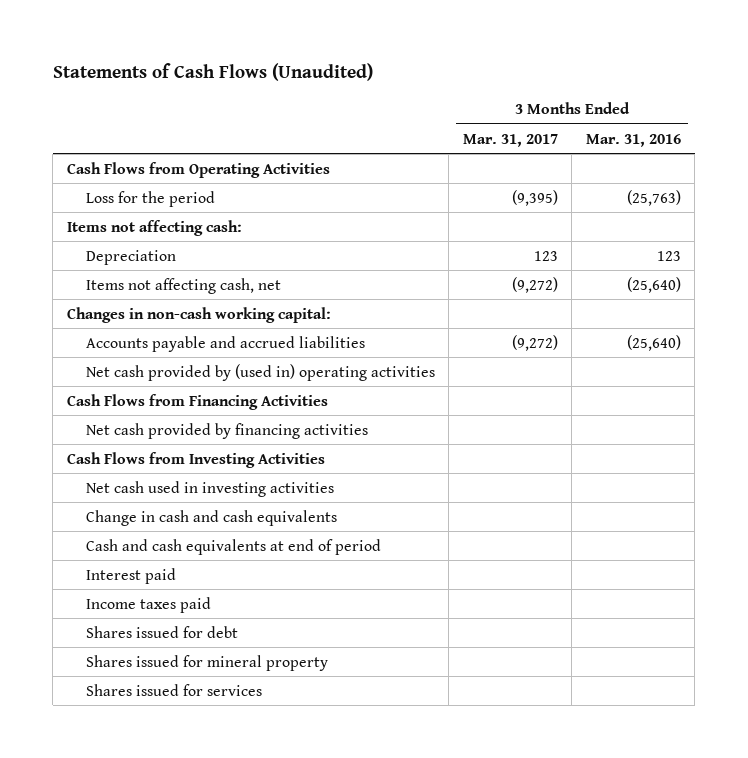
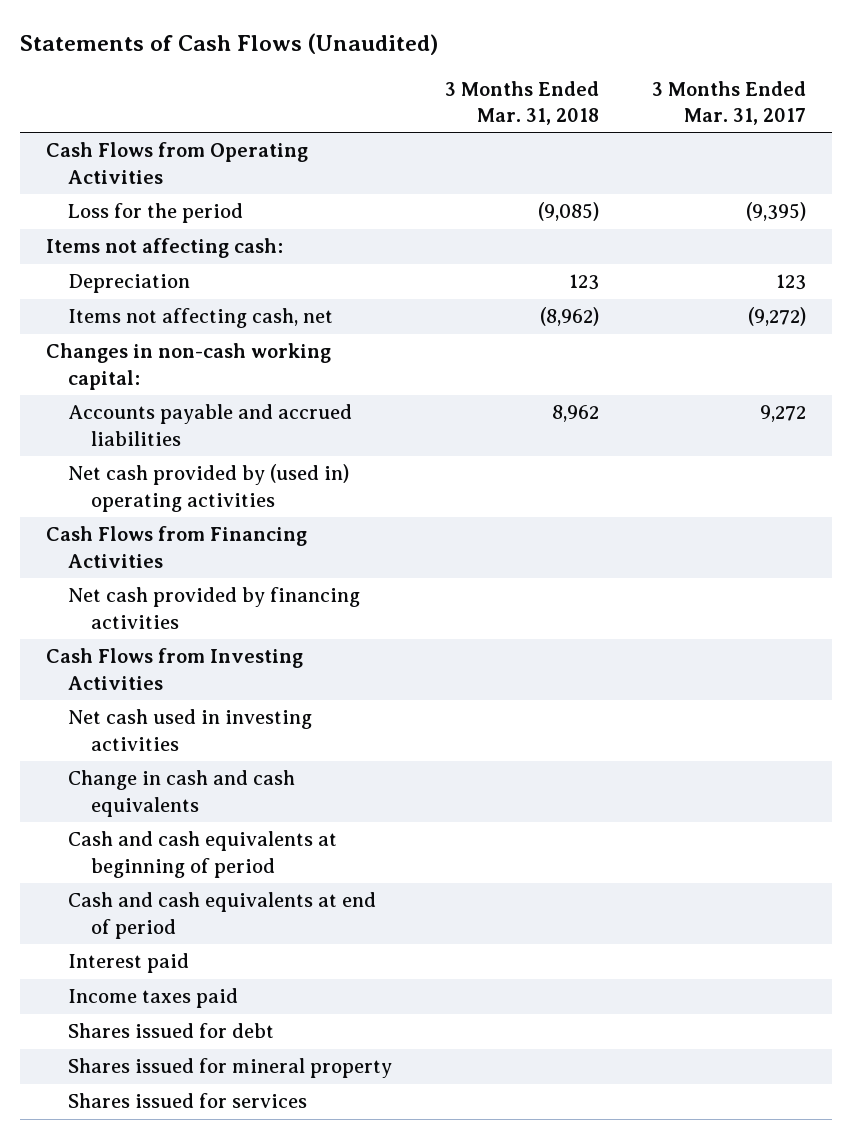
[585,133,681,147] Mar. 31, 2016 -> none
none -> [445,80,600,125] 3 Months Ended Mar. 31, 2018
[511,334,558,351] (9,272) -> [759,405,806,423] 9,272
none -> [68,831,338,878] Cash and cash equivalents at beginning of period

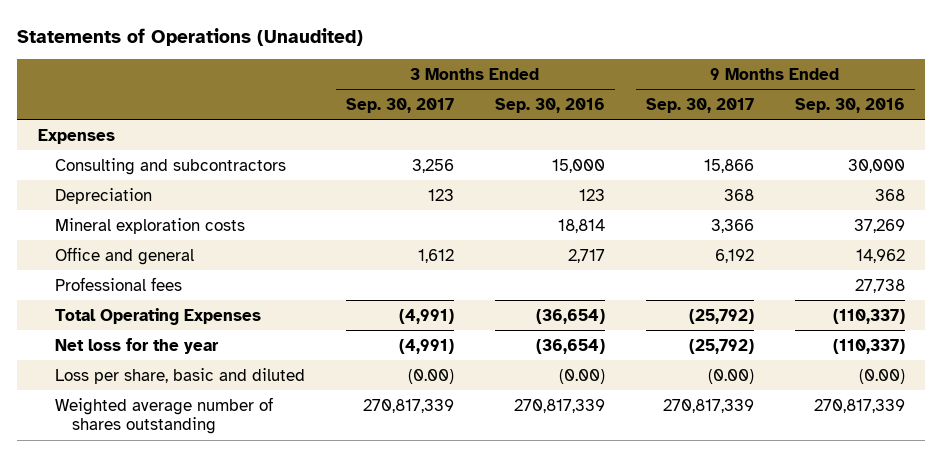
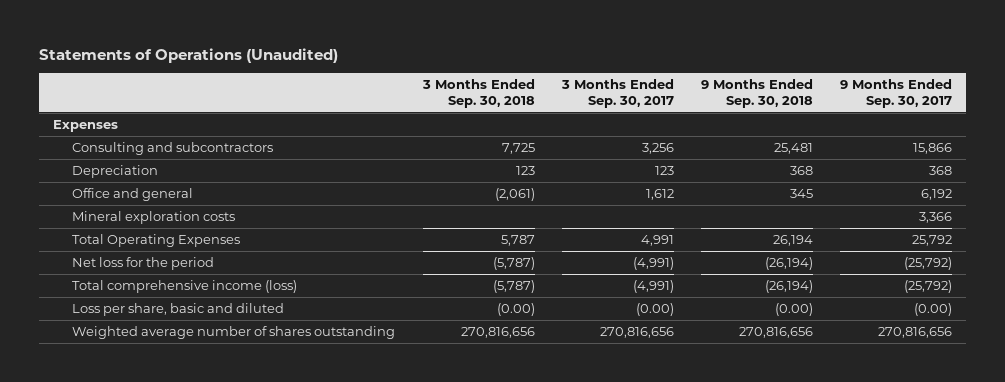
[494,98,605,114] Sep. 30, 2016 -> none
[794,98,905,114] Sep. 30, 2016 -> none
none -> [421,79,535,108] 3 Months Ended Sep. 30, 2018
none -> [701,79,814,108] 9 Months Ended Sep. 30, 2018
[54,276,182,291] Professional fees -> none
[54,217,245,234] Mineral exploration costs -> [72,211,236,225] Mineral exploration costs
[398,308,454,324] (4,991) -> [640,235,674,247] 4,991
[688,308,754,324] (25,792) -> [912,235,953,247] 25,792
[54,337,219,354] Net loss for the year -> [72,257,215,271] Net loss for the period
none -> [72,280,298,294] Total comprehensive income (loss)
[362,398,454,413] 270,817,339 -> [599,327,674,339] 270,816,656
[662,398,754,413] 270,817,339 -> [878,327,953,339] 270,816,656

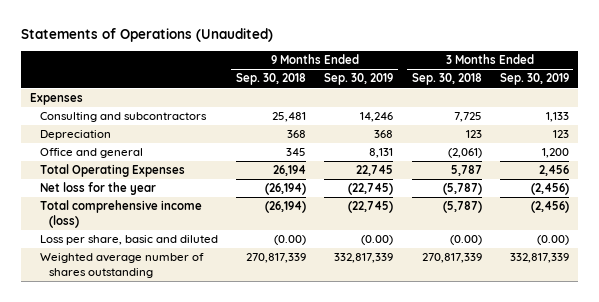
[560,79,674,108] 3 Months Ended Sep. 30, 2017 -> none
[840,79,953,108] 9 Months Ended Sep. 30, 2017 -> none
none -> [324,73,394,86] Sep. 30, 2019
none -> [499,73,569,86] Sep. 30, 2019
[72,211,236,225] Mineral exploration costs -> none
[72,257,215,271] Net loss for the period -> [39,182,156,196] Net loss for the year
[460,327,535,339] 270,816,656 -> [421,253,482,264] 270,817,339
[739,327,814,339] 270,816,656 -> [246,253,307,264] 270,817,339

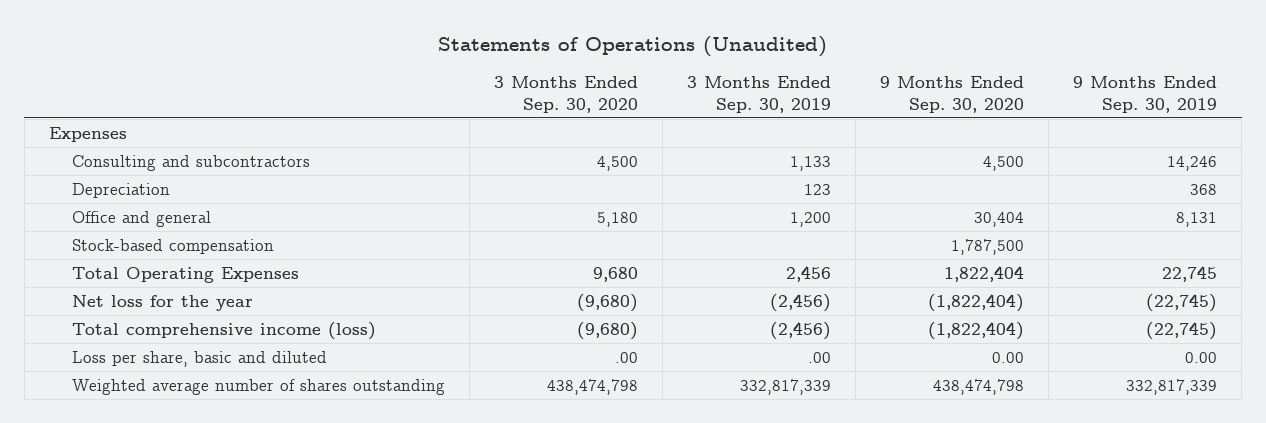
[236,73,307,86] Sep. 30, 2018 -> none
[411,73,482,86] Sep. 30, 2018 -> none
none -> [494,75,639,113] 3 Months Ended Sep. 30, 2020
none -> [880,75,1025,113] 9 Months Ended Sep. 30, 2020
none -> [72,239,275,255] Stock-based compensation
[361,235,394,246] (0.00) -> [1185,352,1218,364] 0.00
[536,235,569,246] (0.00) -> [808,352,832,364] .00

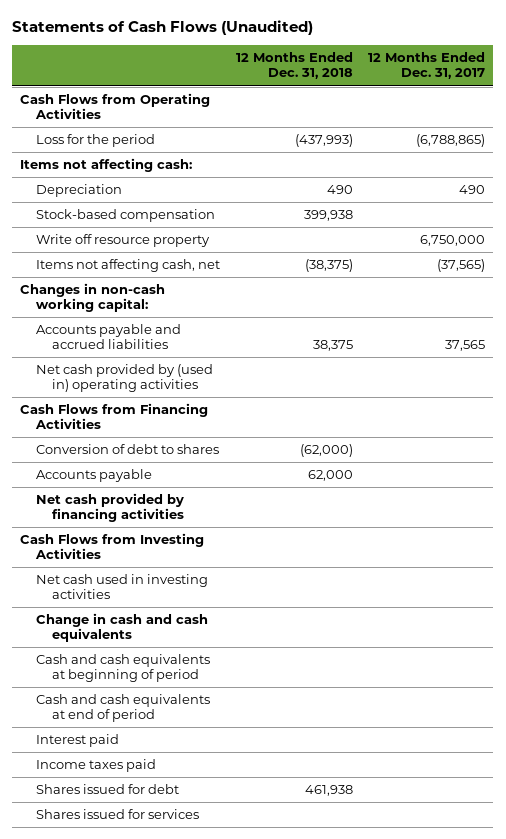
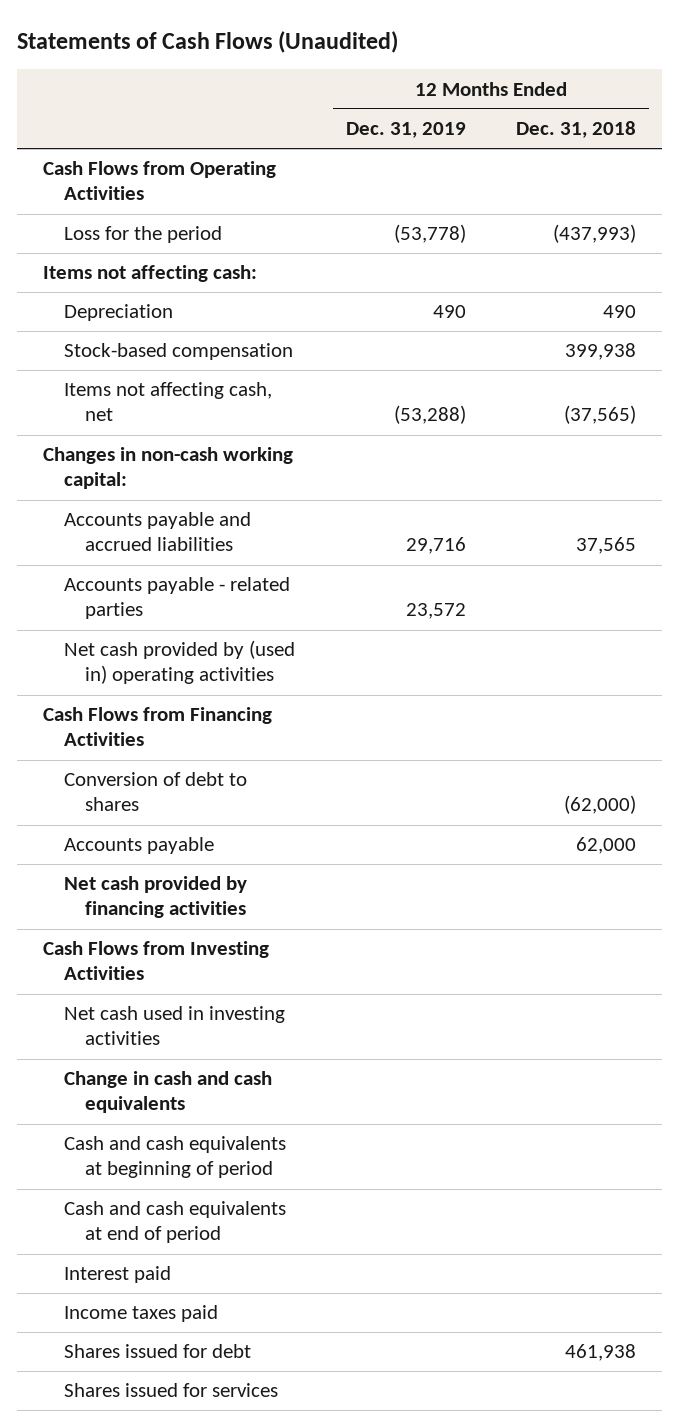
[368,52,486,80] 12 Months Ended Dec. 31, 2017 -> none
none -> [345,122,466,139] Dec. 31, 2019
[35,234,210,248] Write off resource property -> none
[304,259,353,273] (38,375) -> [564,405,637,425] (37,565)
[312,340,353,352] 38,375 -> [576,537,637,555] 37,565
none -> [63,577,290,620] Accounts payable - related parties

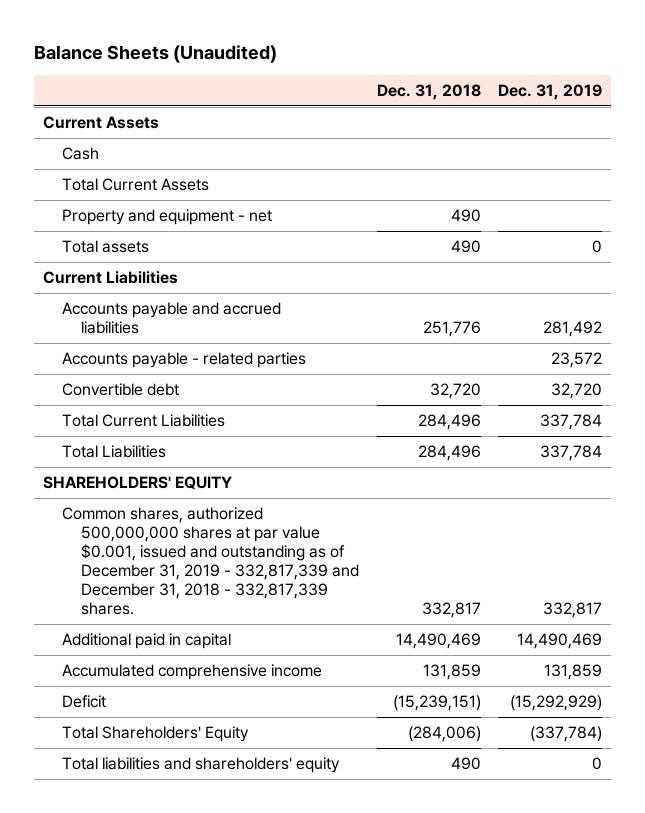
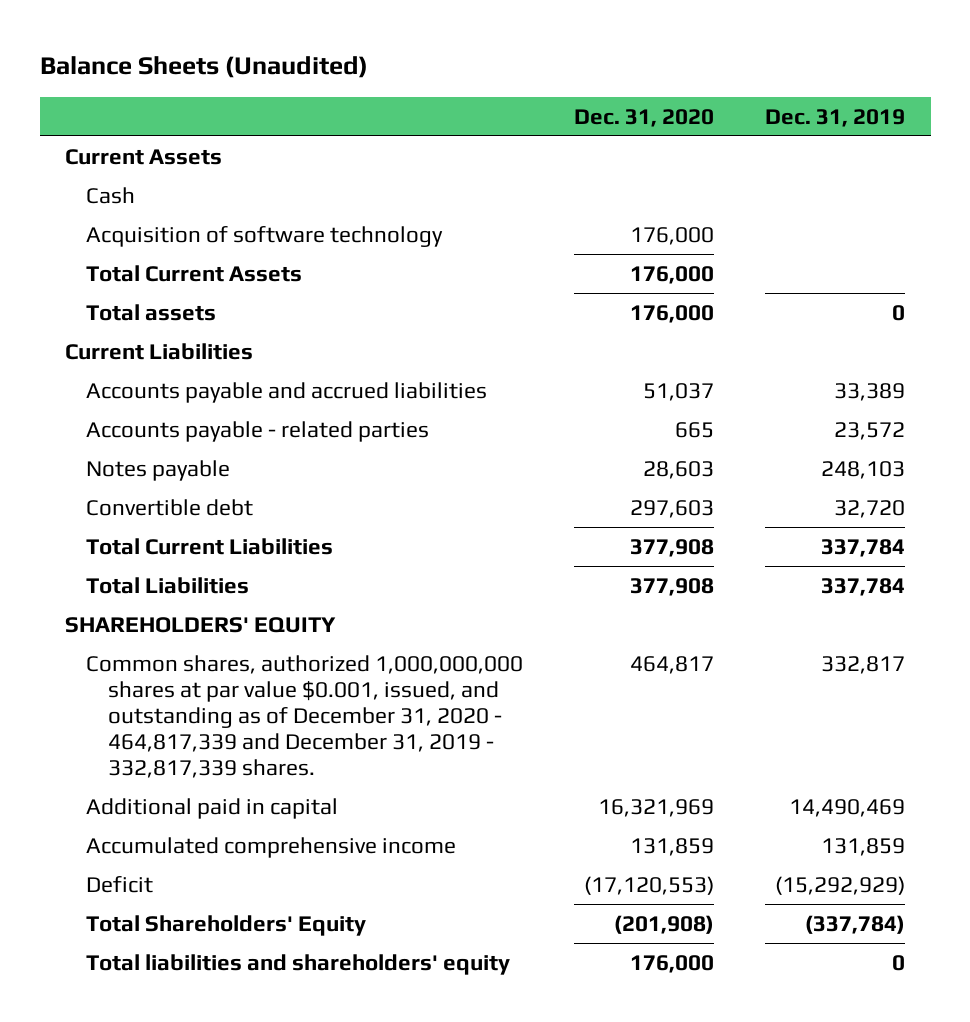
[376,84,481,101] Dec. 31, 2018 -> none
none -> [574,108,715,127] Dec. 31, 2020
none -> [86,225,444,247] Acquisition of software technology
[61,209,272,226] Property and equipment - net -> none
[543,321,603,338] 281,492 -> [834,382,906,401] 33,389
none -> [86,459,231,481] Notes payable
[61,507,360,615] Common shares, authorized 500,000,000 shares at par value $0.001, issued and outstanding as of December 31, 2019 - 332,817,339 and December 31, 2018 - 332,817,339 shares. -> [86,654,524,778] Common shares, authorized 1,000,000,000 shares at par value $0.001, issued, and outstanding as of December 31, 2020 - 464,817,339 and December 31, 2019 - 332,817,339 shares.

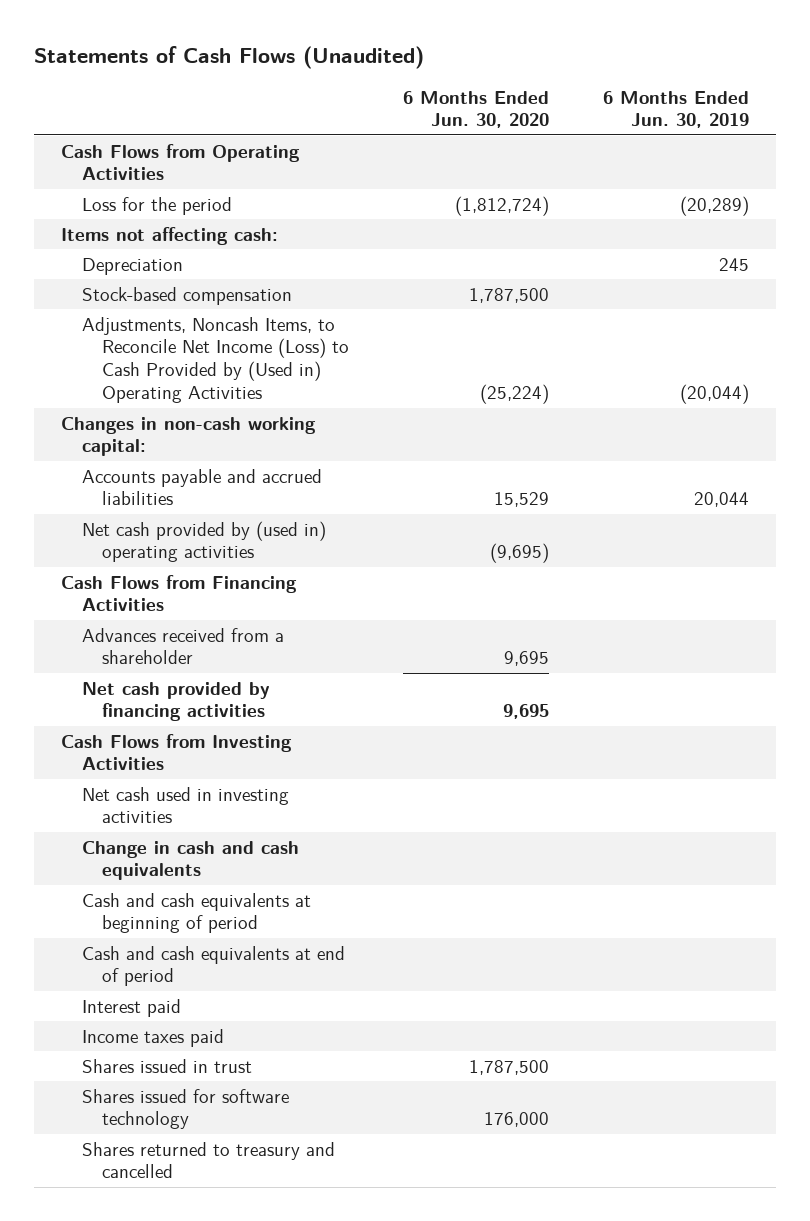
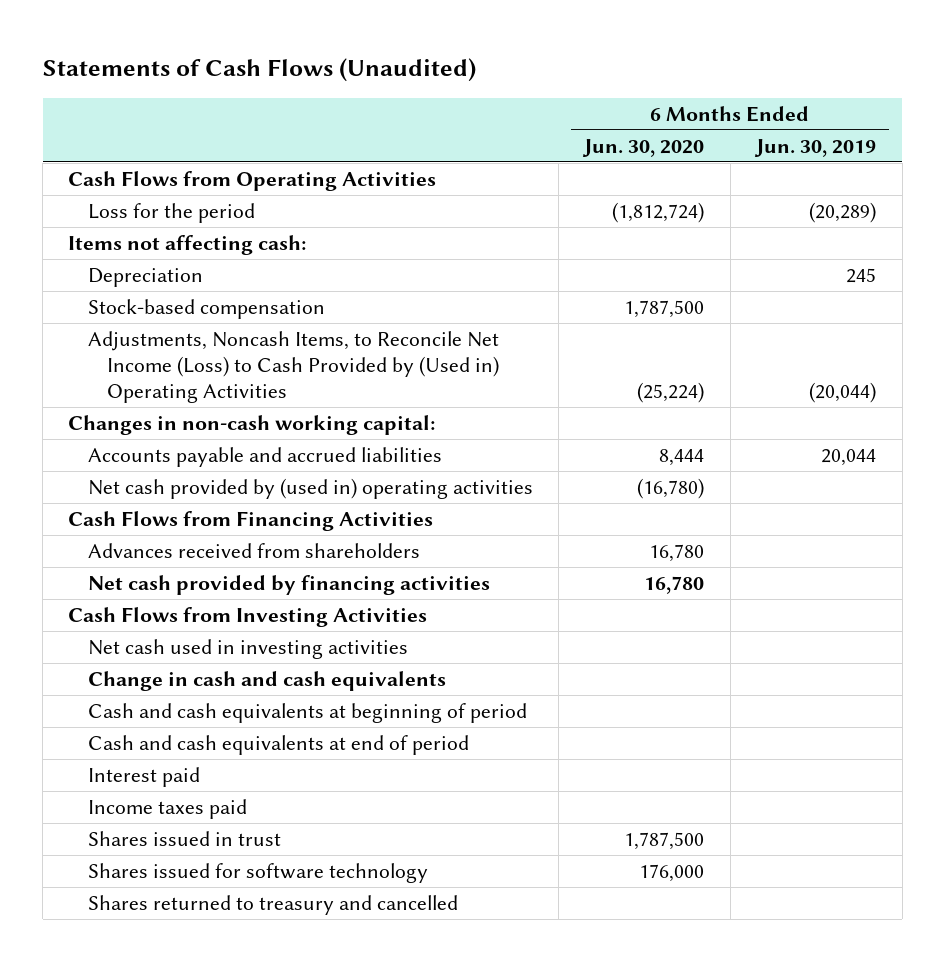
[493,492,549,508] 15,529 -> [659,449,705,467] 8,444
[489,543,549,564] (9,695) -> [637,478,705,500] (16,780)
[81,627,284,665] Advances received from a shareholder -> [87,543,420,559] Advances received from shareholders
[503,651,549,667] 9,695 -> [649,544,705,563] 16,780
[502,704,549,720] 9,695 -> [644,576,705,595] 16,780

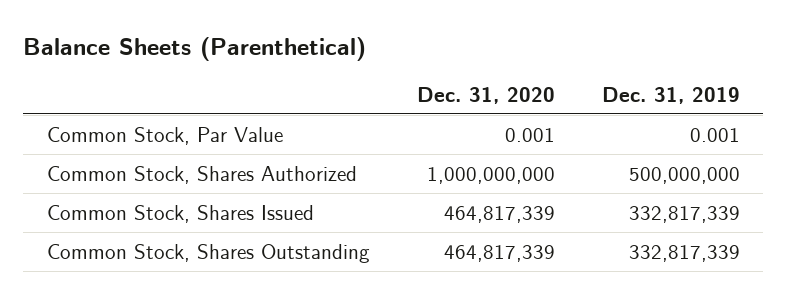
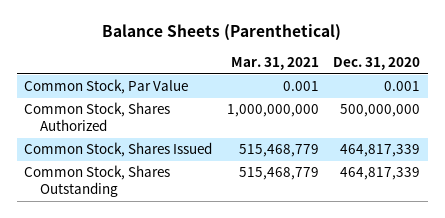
[601,86,740,104] Dec. 31, 2019 -> none
none -> [230,57,319,71] Mar. 31, 2021
[426,166,555,184] 1,000,000,000 -> [340,104,421,118] 500,000,000

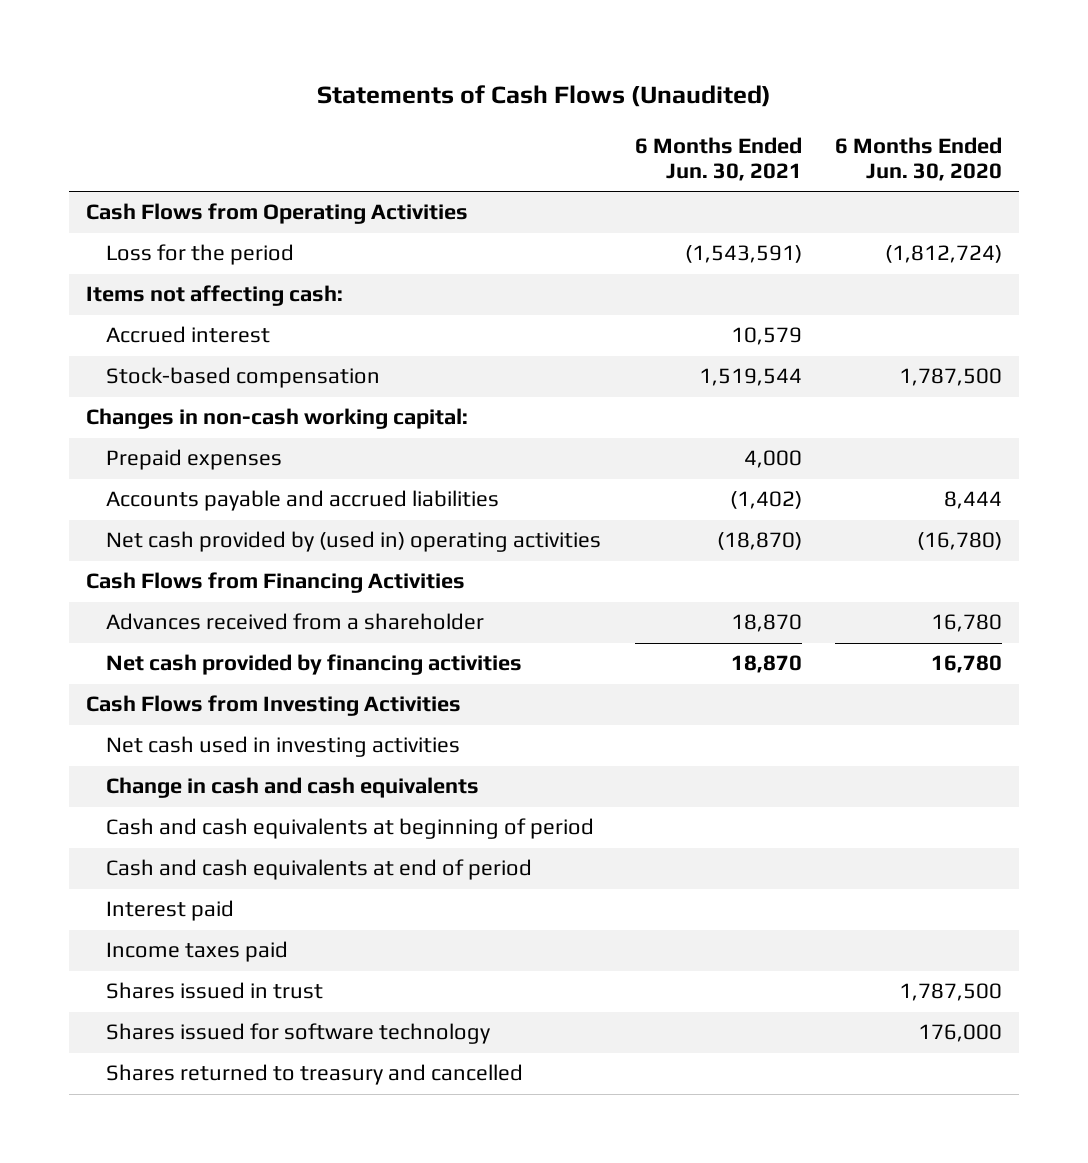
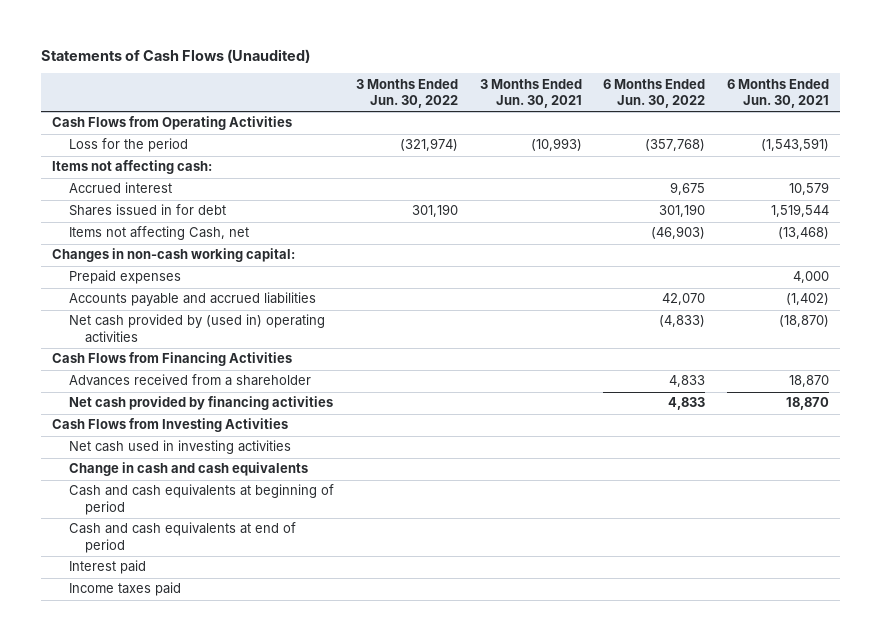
[835,136,1003,182] 6 Months Ended Jun. 30, 2020 -> none
none -> [355,78,458,109] 3 Months Ended Jun. 30, 2022
none -> [479,78,582,109] 3 Months Ended Jun. 30, 2021
none -> [603,78,706,109] 6 Months Ended Jun. 30, 2022
[106,367,381,389] Stock-based compensation -> [68,204,226,217] Shares issued in for debt
none -> [68,226,249,241] Items not affecting Cash, net
[106,982,324,1000] Shares issued in trust -> none
[106,1023,491,1045] Shares issued for software technology -> none
[106,1064,524,1086] Shares returned to treasury and cancelled -> none

